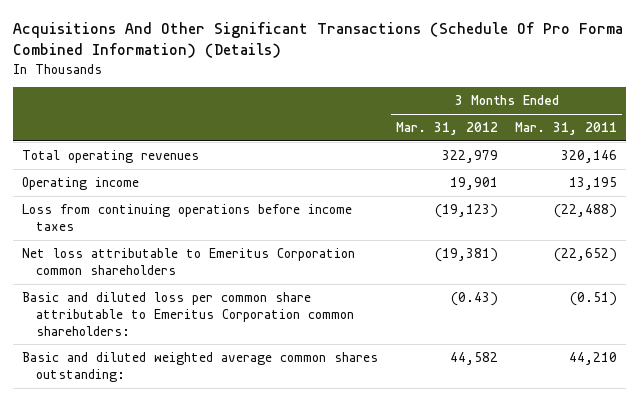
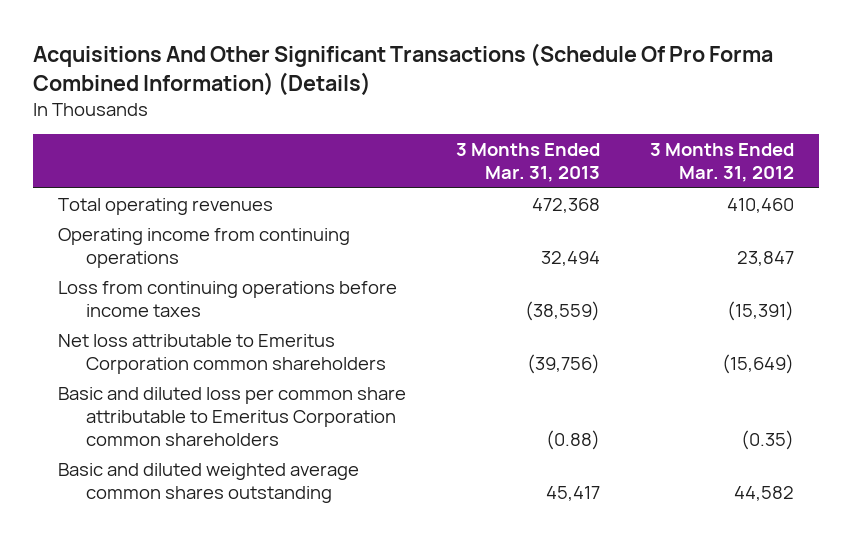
[515,122,618,136] Mar. 31, 2011 -> none
none -> [455,143,600,183] 3 Months Ended Mar. 31, 2013
[441,150,498,164] 322,979 -> [727,197,795,213] 410,460
[21,177,139,191] Operating income -> [57,227,350,268] Operating income from continuing operations
[449,177,498,191] 19,901 -> [737,250,795,266] 23,847
[434,204,498,219] (19,123) -> [727,300,795,321] (15,391)
[434,248,498,263] (19,381) -> [722,353,795,374] (15,649)
[21,292,355,336] Basic and diluted loss per common share attributable to Emeritus Corporation common shareholders: -> [57,386,406,446] Basic and diluted loss per common share attributable to Emeritus Corporation common shareholders
[450,292,498,307] (0.43) -> [741,429,795,450] (0.35)
[21,352,378,382] Basic and diluted weighted average common shares outstanding: -> [57,462,359,503] Basic and diluted weighted average common shares outstanding

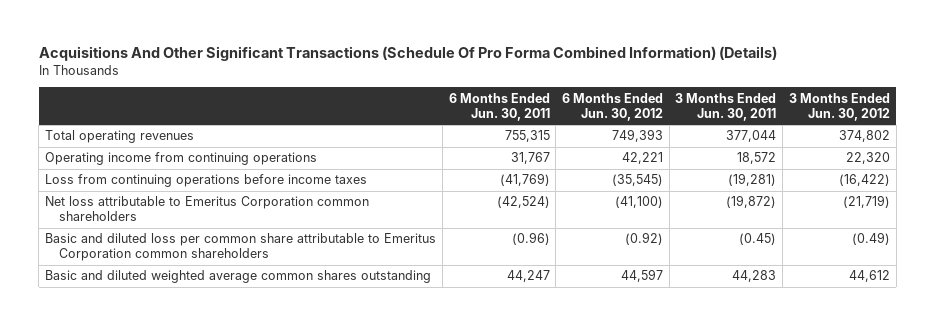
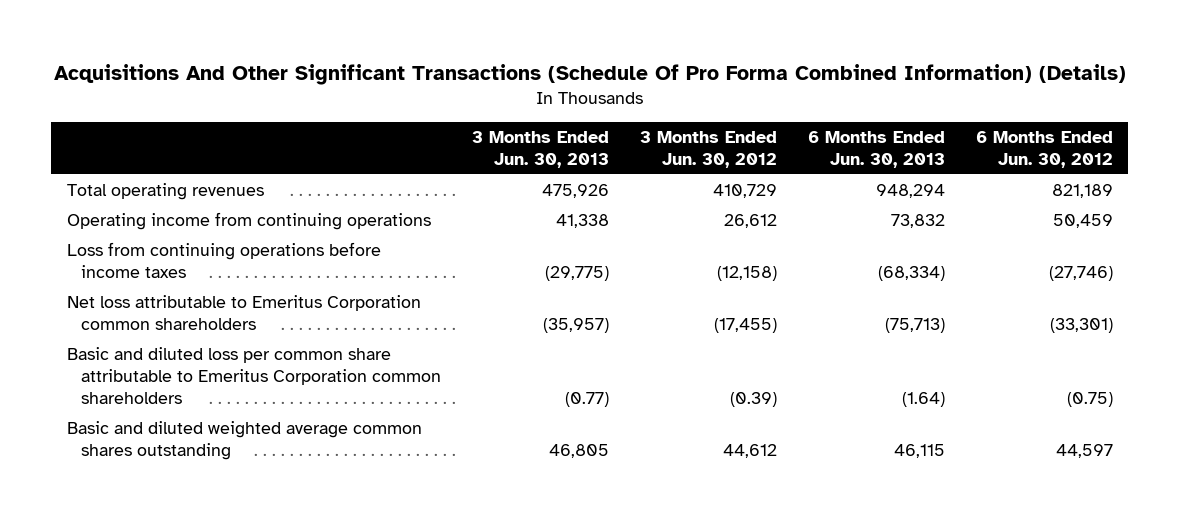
[448,92,550,121] 6 Months Ended Jun. 30, 2011 -> none
[675,92,777,121] 3 Months Ended Jun. 30, 2011 -> none
none -> [471,131,609,169] 3 Months Ended Jun. 30, 2013
none -> [807,131,945,169] 6 Months Ended Jun. 30, 2013
[612,129,664,143] 749,393 -> [1051,183,1113,198] 821,189
[838,130,890,143] 374,802 -> [712,183,777,198] 410,729
[622,152,664,165] 42,221 -> [1052,213,1113,228] 50,459
[845,152,890,165] 22,320 -> [723,213,777,228] 26,612
[612,174,664,187] (35,545) -> [1048,266,1113,282] (27,746)
[838,174,890,187] (16,422) -> [716,266,777,282] (12,158)
[615,196,664,209] (41,100) -> [1049,318,1113,334] (33,301)
[842,195,890,209] (21,719) -> [713,318,777,334] (17,455)
[625,232,664,246] (0.92) -> [1066,392,1113,408] (0.75)
[851,232,890,246] (0.49) -> [729,392,777,408] (0.39)

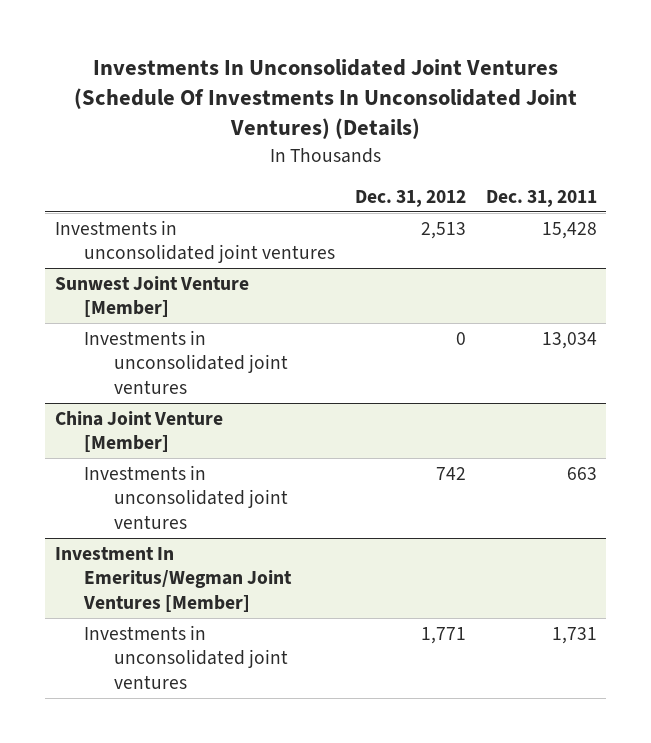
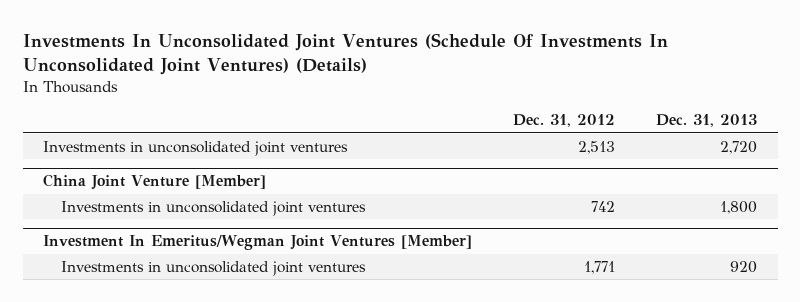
[485,189,597,207] Dec. 31, 2011 -> none
none -> [656,114,758,128] Dec. 31, 2013
[54,275,249,318] Sunwest Joint Venture [Member] -> none
[84,329,288,394] Investments in unconsolidated joint ventures -> none

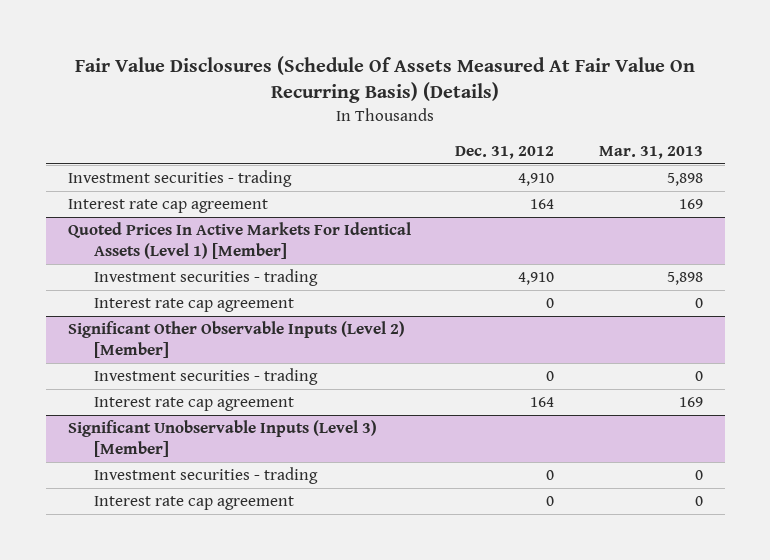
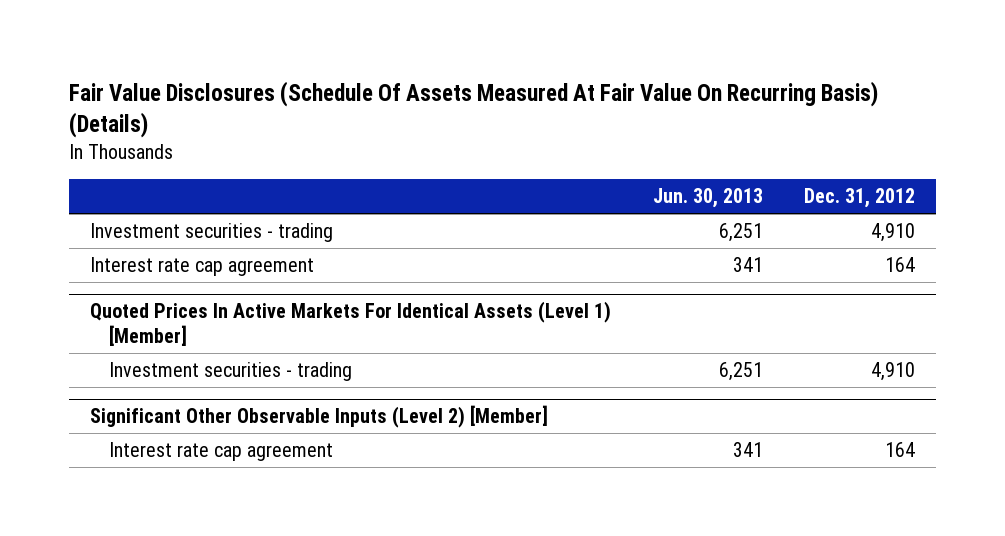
[598,145,703,159] Mar. 31, 2013 -> none
none -> [652,188,763,209] Jun. 30, 2013
[94,298,295,313] Interest rate cap agreement -> none
[94,368,319,386] Investment securities - trading -> none
[67,420,377,458] Significant Unobservable Inputs (Level 3) [Member] -> none
[94,467,319,485] Investment securities - trading -> none
[94,496,295,511] Interest rate cap agreement -> none

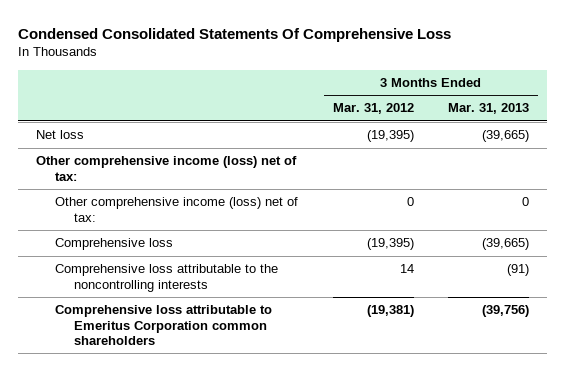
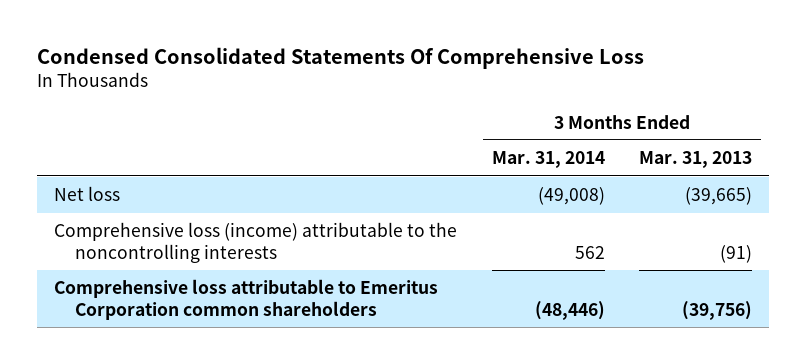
[332,103,414,115] Mar. 31, 2012 -> none
none -> [491,151,605,169] Mar. 31, 2014
[35,156,297,181] Other comprehensive income (loss) net of tax: -> none
[54,197,298,222] Other comprehensive income (loss) net of tax: -> none
[54,238,173,251] Comprehensive loss -> none
[54,264,278,292] Comprehensive loss attributable to the noncontrolling interests -> [54,222,458,263] Comprehensive loss (income) attributable to the noncontrolling interests

